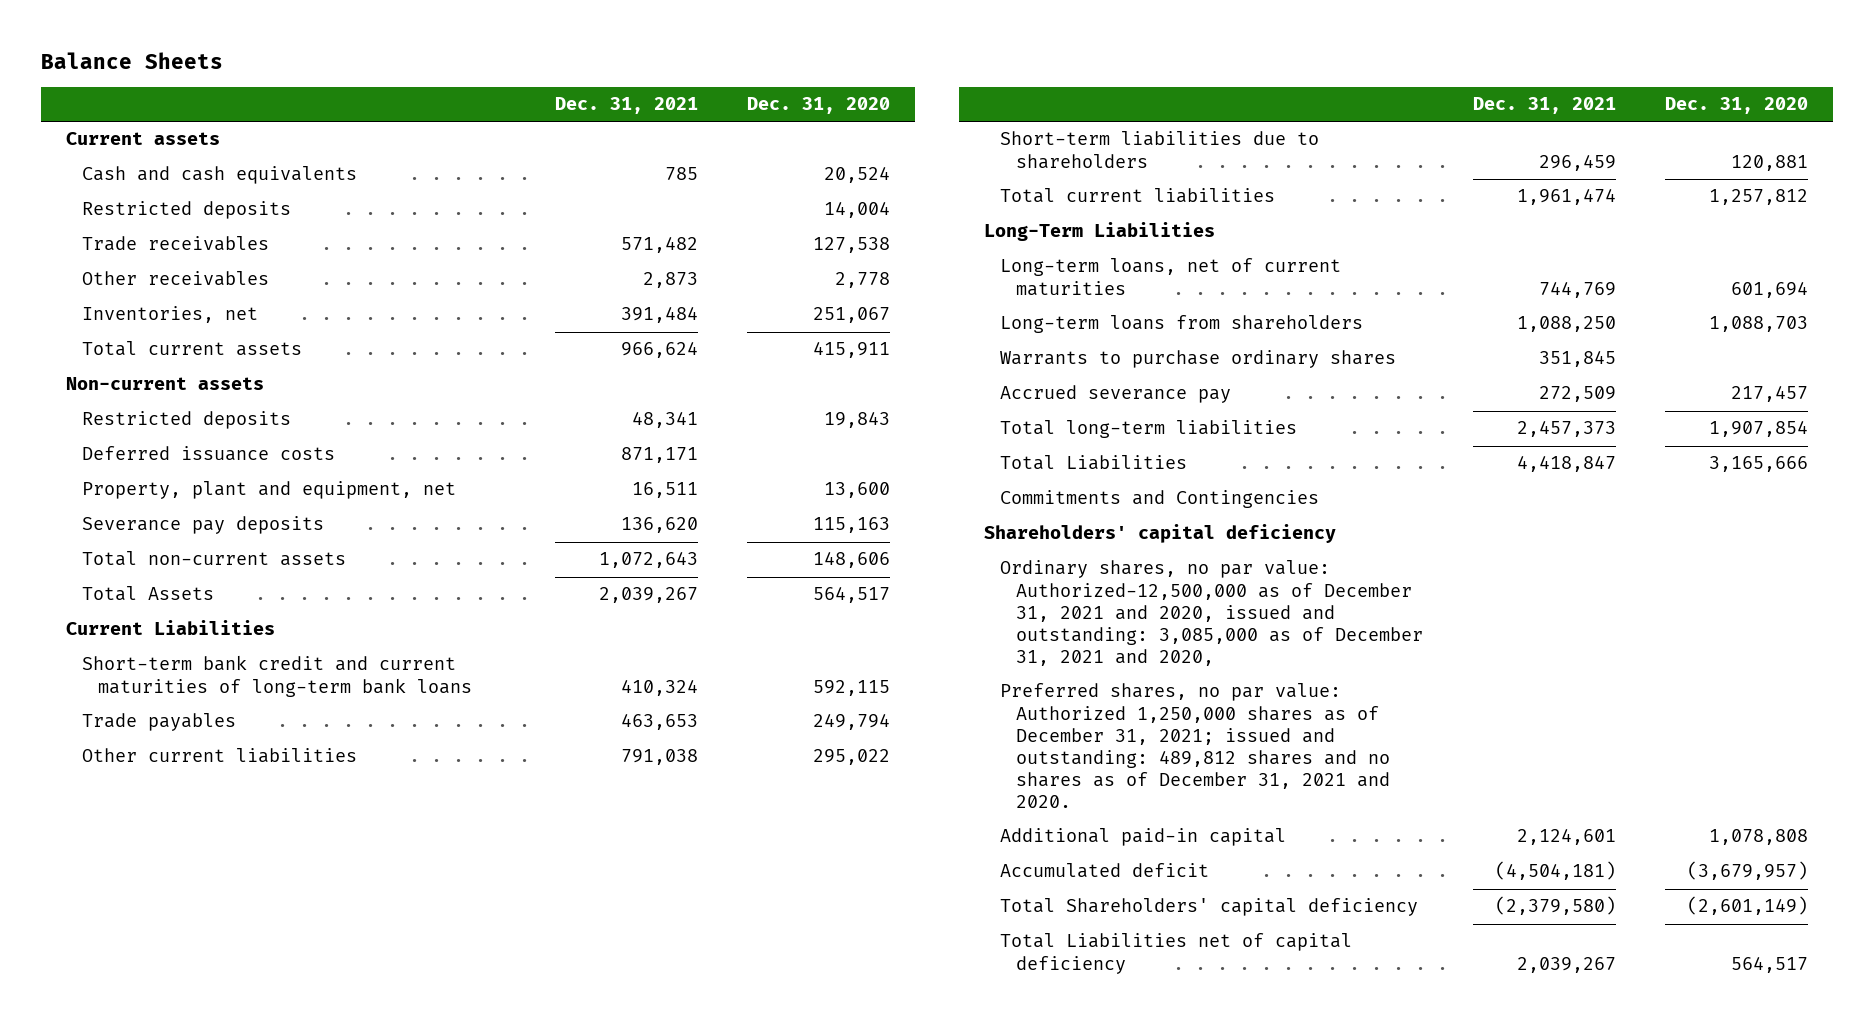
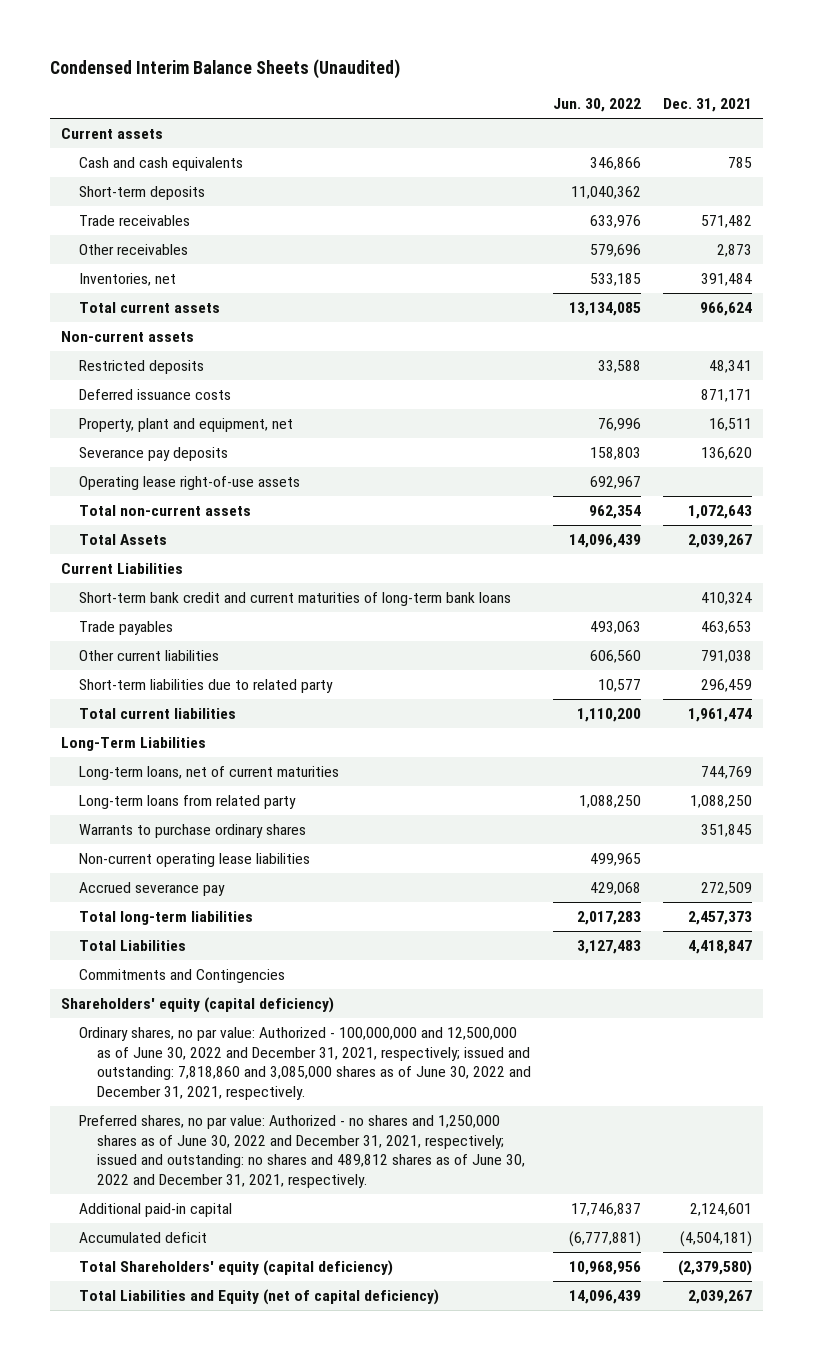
[41,52,224,70] Balance Sheets -> [49,58,400,79] Condensed Interim Balance Sheets (Unaudited)
[747,97,891,115] Dec. 31, 2020 -> none
none -> [552,98,641,113] Jun. 30, 2022
[82,201,292,220] Restricted deposits -> none
none -> [78,186,205,201] Short-term deposits
none -> [78,476,300,491] Operating lease right-of-use assets
[1000,131,1320,169] Short-term liabilities due to shareholders -> [78,679,333,694] Short-term liabilities due to related party
[1000,315,1364,334] Long-term loans from shareholders -> [78,795,296,810] Long-term loans from related party
none -> [78,853,310,868] Non-current operating lease liabilities
[984,524,1337,544] Shareholders' capital deficiency -> [60,997,334,1014] Shareholders' equity (capital deficiency)
[1000,560,1424,666] Ordinary shares, no par value: Authorized-12,500,000 as of December 31, 2021 and 2020, issued and outstanding: 3,085,000 as of December 31, 2021 and 2020, -> [78,1027,531,1100] Ordinary shares, no par value: Authorized - 100,000,000 and 12,500,000 as of June 30, 2022 and December 31, 2021, respectively; issued and outstanding: 7,818,860 and 3,085,000 shares as of June 30, 2022 and December 31, 2021, respectively.
[1000,683,1391,808] Preferred shares, no par value: Authorized 1,250,000 shares as of December 31, 2021; issued and outstanding: 489,812 shares and no shares as of December 31, 2021 and 2020. -> [78,1115,525,1188] Preferred shares, no par value: Authorized - no shares and 1,250,000 shares as of June 30, 2022 and December 31, 2021, respectively; issued and outstanding: no shares and 489,812 shares as of June 30, 2022 and December 31, 2021, respectively.
[1000,898,1419,917] Total Shareholders' capital deficiency -> [78,1260,393,1277] Total Shareholders' equity (capital deficiency)
[1000,933,1353,974] Total Liabilities net of capital deficiency -> [78,1289,439,1306] Total Liabilities and Equity (net of capital deficiency)

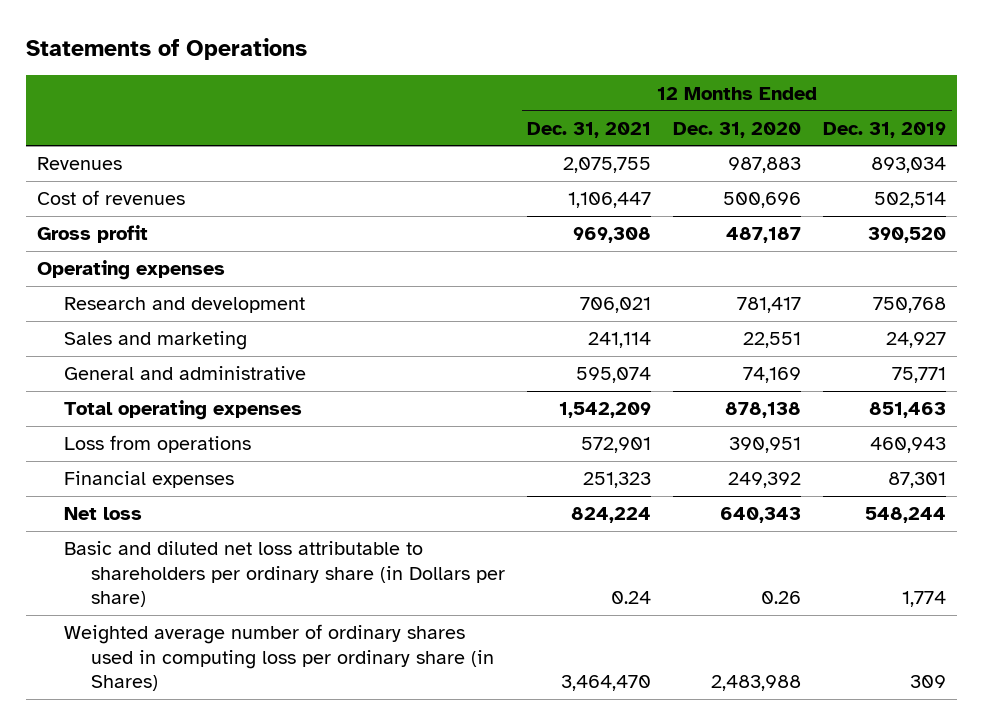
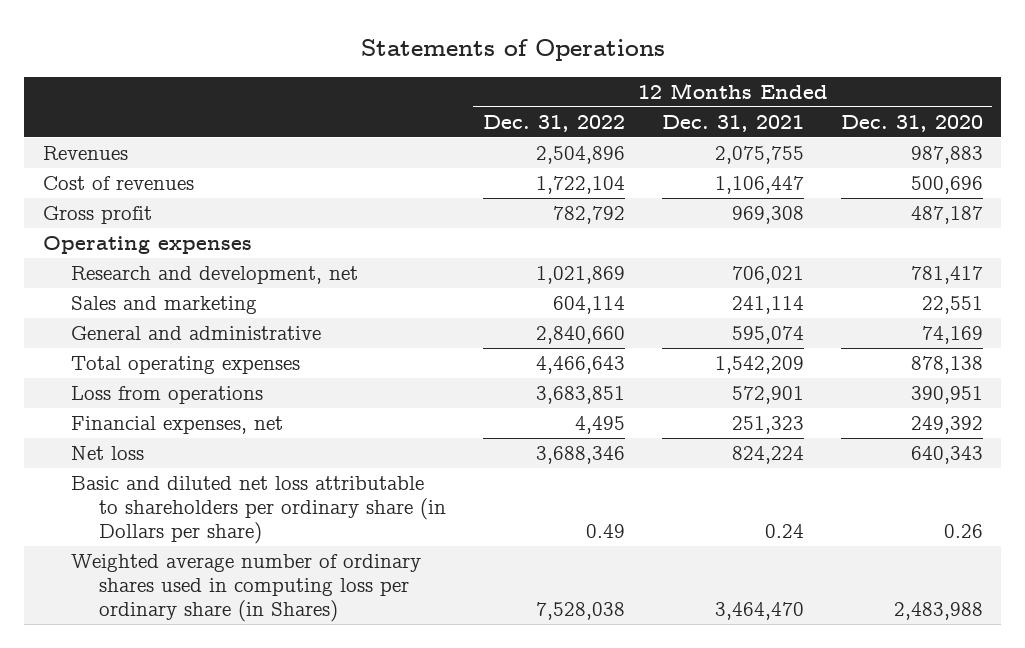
[823,121,947,138] Dec. 31, 2019 -> none
none -> [482,114,625,132] Dec. 31, 2022
[63,297,305,314] Research and development -> [70,266,358,285] Research and development, net
[63,471,234,489] Financial expenses -> [70,416,283,435] Financial expenses, net

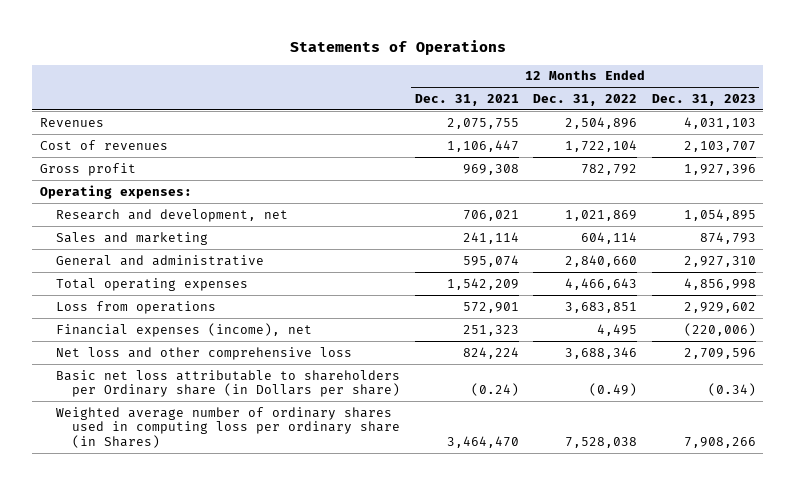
[840,114,983,132] Dec. 31, 2020 -> none
none -> [651,93,756,106] Dec. 31, 2023
[42,236,252,255] Operating expenses -> [39,184,192,199] Operating expenses:
[70,416,283,435] Financial expenses, net -> [56,322,313,337] Financial expenses (income), net
[70,446,144,461] Net loss -> [56,346,353,360] Net loss and other comprehensive loss
[70,476,446,544] Basic and diluted net loss attributable to shareholders per ordinary share (in Dollars per share) -> [56,369,401,398] Basic net loss attributable to shareholders per Ordinary share (in Dollars per share)
[585,523,625,538] 0.49 -> [589,383,638,397] (0.49)
[764,523,804,538] 0.24 -> [470,383,519,397] (0.24)

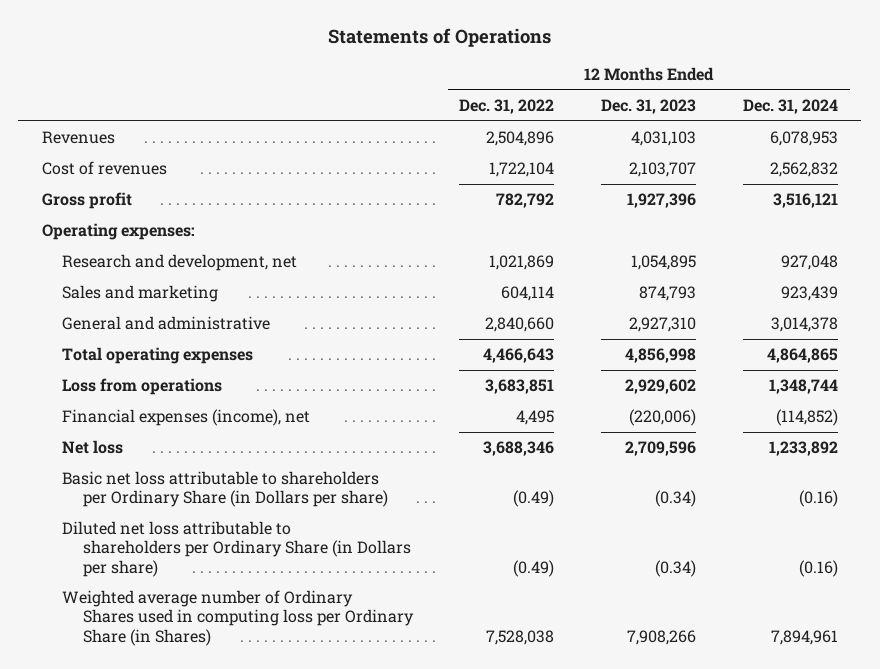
[414,93,519,106] Dec. 31, 2021 -> none
none -> [743,98,839,114] Dec. 31, 2024
[56,346,353,360] Net loss and other comprehensive loss -> [62,440,124,455] Net loss
[56,369,401,398] Basic net loss attributable to shareholders per Ordinary share (in Dollars per share) -> [62,471,388,508] Basic net loss attributable to shareholders per Ordinary Share (in Dollars per share)
none -> [62,521,411,577] Diluted net loss attributable to shareholders per Ordinary Share (in Dollars per share)
[56,406,401,448] Weighted average number of ordinary shares used in computing loss per ordinary share (in Shares) -> [62,590,414,646] Weighted average number of Ordinary Shares used in computing loss per Ordinary Share (in Shares)

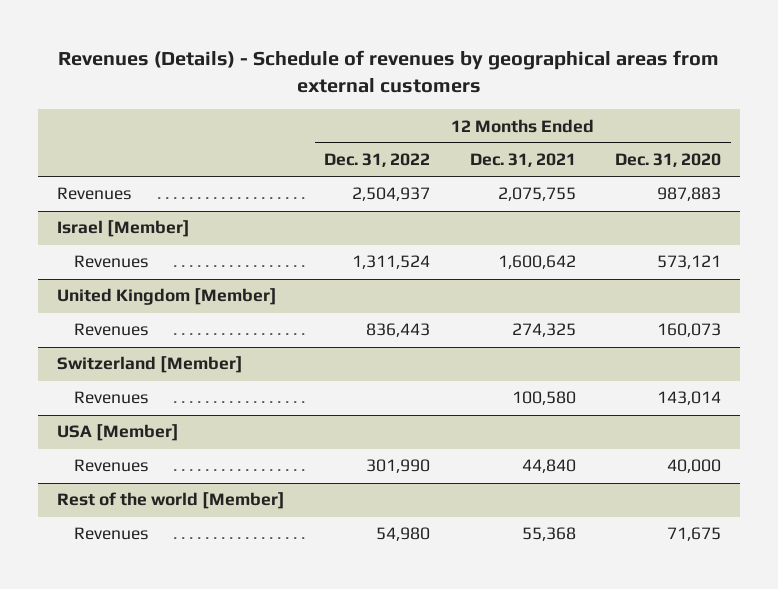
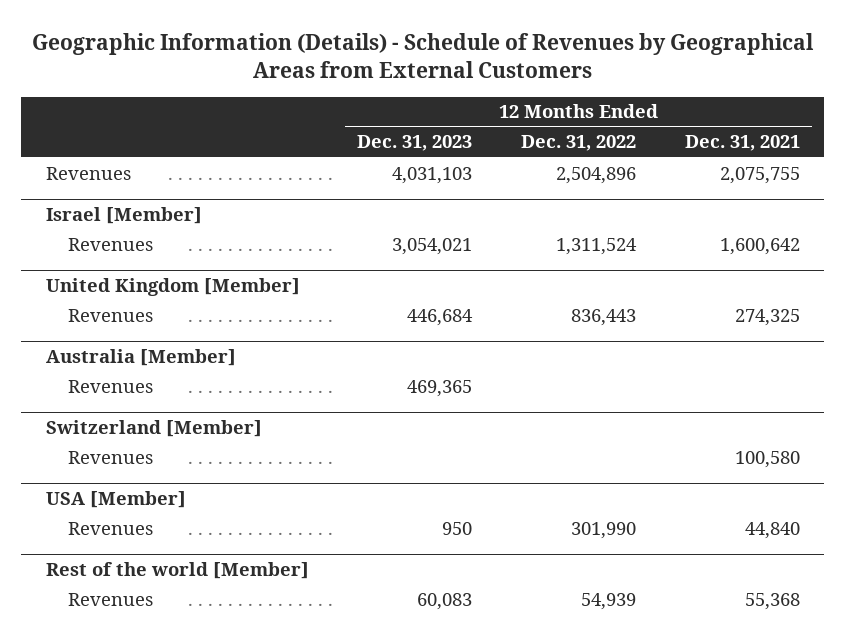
[58,49,720,93] Revenues (Details) - Schedule of revenues by geographical areas from external customers -> [31,32,814,79] Geographic Information (Details) - Schedule of Revenues by Geographical Areas from External Customers
[614,153,721,168] Dec. 31, 2020 -> none
none -> [357,135,473,152] Dec. 31, 2023
[352,187,431,202] 2,504,937 -> [556,166,637,184] 2,504,896
none -> [45,348,236,366] Australia [Member]
none -> [68,379,154,393] Revenues
[376,527,431,542] 54,980 -> [581,592,637,610] 54,939

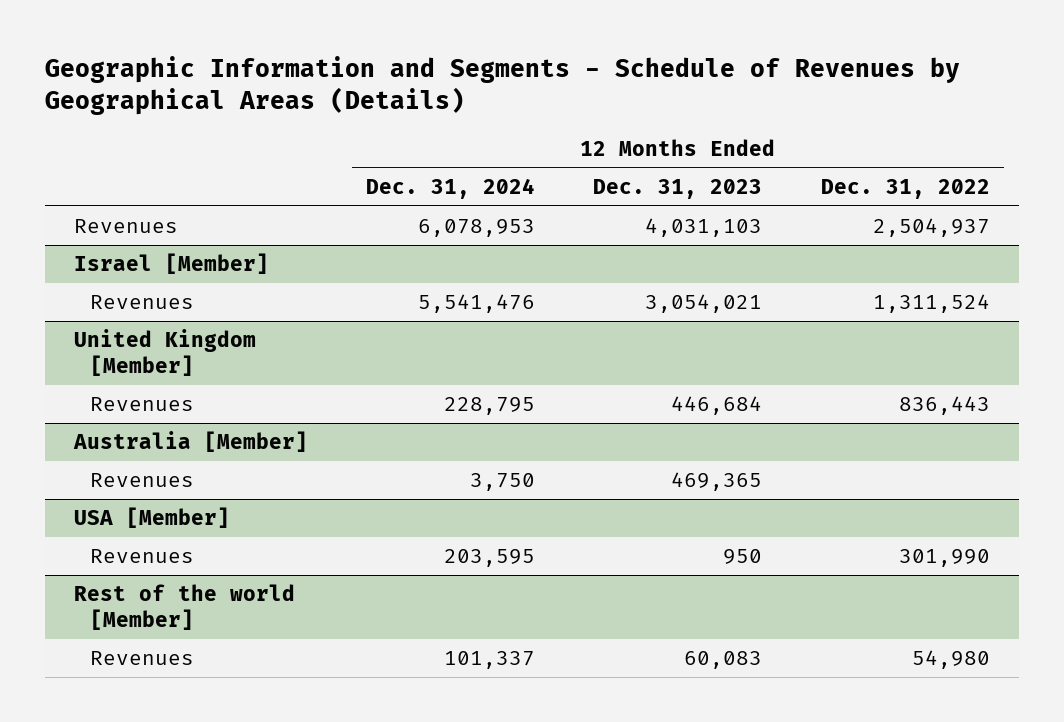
[31,32,814,79] Geographic Information (Details) - Schedule of Revenues by Geographical Areas from External Customers -> [45,56,961,116] Geographic Information and Segments - Schedule of Revenues by Geographical Areas (Details)
[685,135,801,152] Dec. 31, 2021 -> none
none -> [366,178,536,200] Dec. 31, 2024
[556,166,637,184] 2,504,896 -> [872,218,990,238] 2,504,937
[45,419,262,437] Switzerland [Member] -> none
[68,450,154,464] Revenues -> none
[581,592,637,610] 54,939 -> [911,650,990,670] 54,980

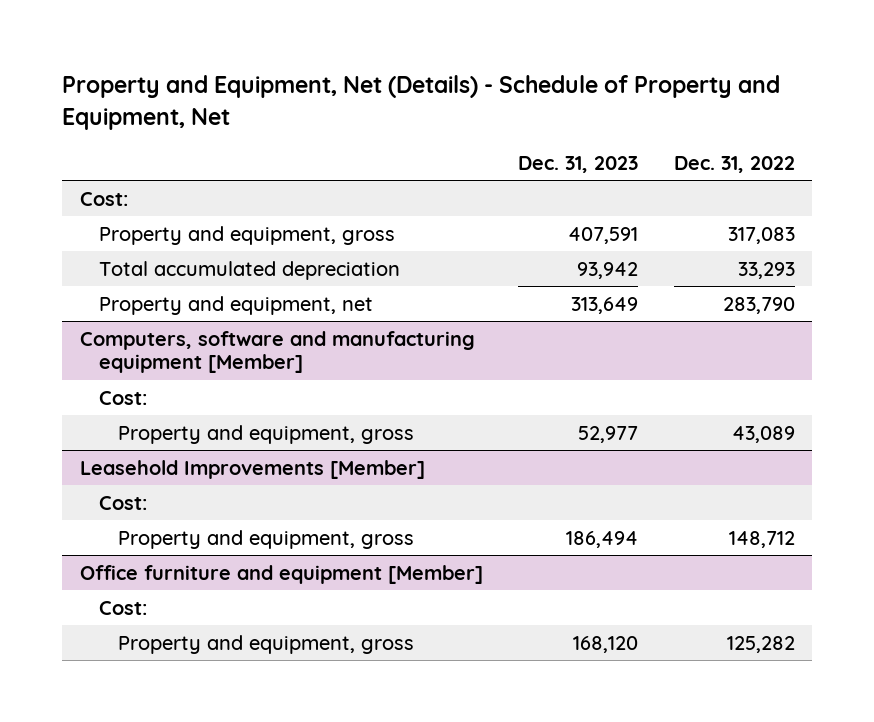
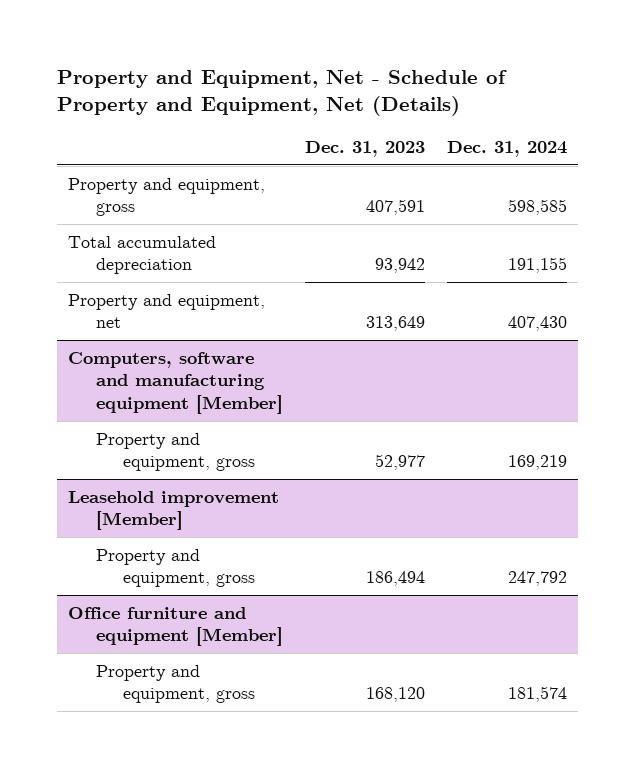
[62,75,781,130] Property and Equipment, Net (Details) - Schedule of Property and Equipment, Net -> [56,70,507,117] Property and Equipment, Net - Schedule of Property and Equipment, Net (Details)
[673,155,795,173] Dec. 31, 2022 -> none
none -> [446,140,567,157] Dec. 31, 2024
[79,191,128,206] Cost: -> none
[99,390,148,405] Cost: -> none
[99,495,148,510] Cost: -> none
[79,459,425,479] Leasehold Improvements [Member] -> [67,491,279,531] Leasehold improvement [Member]
[99,600,148,615] Cost: -> none

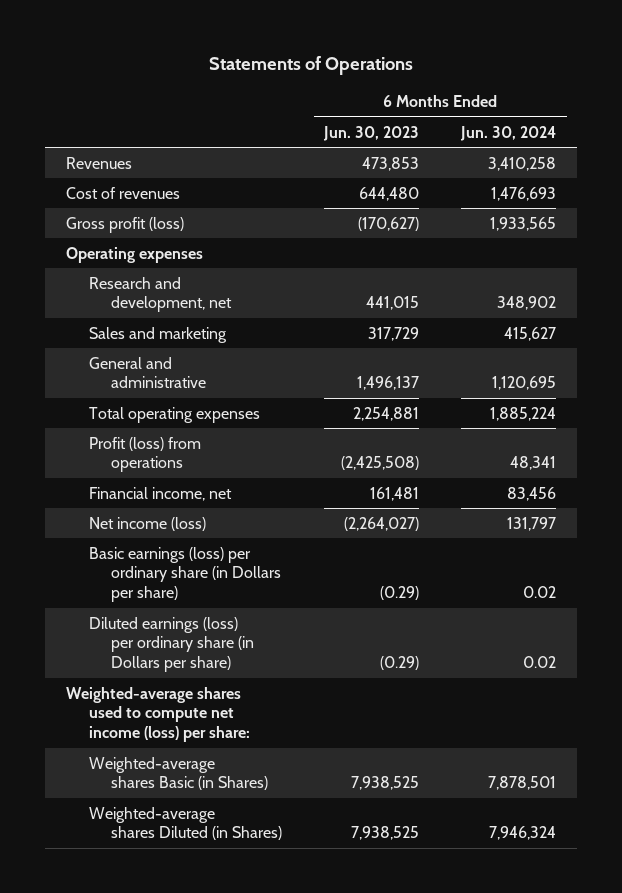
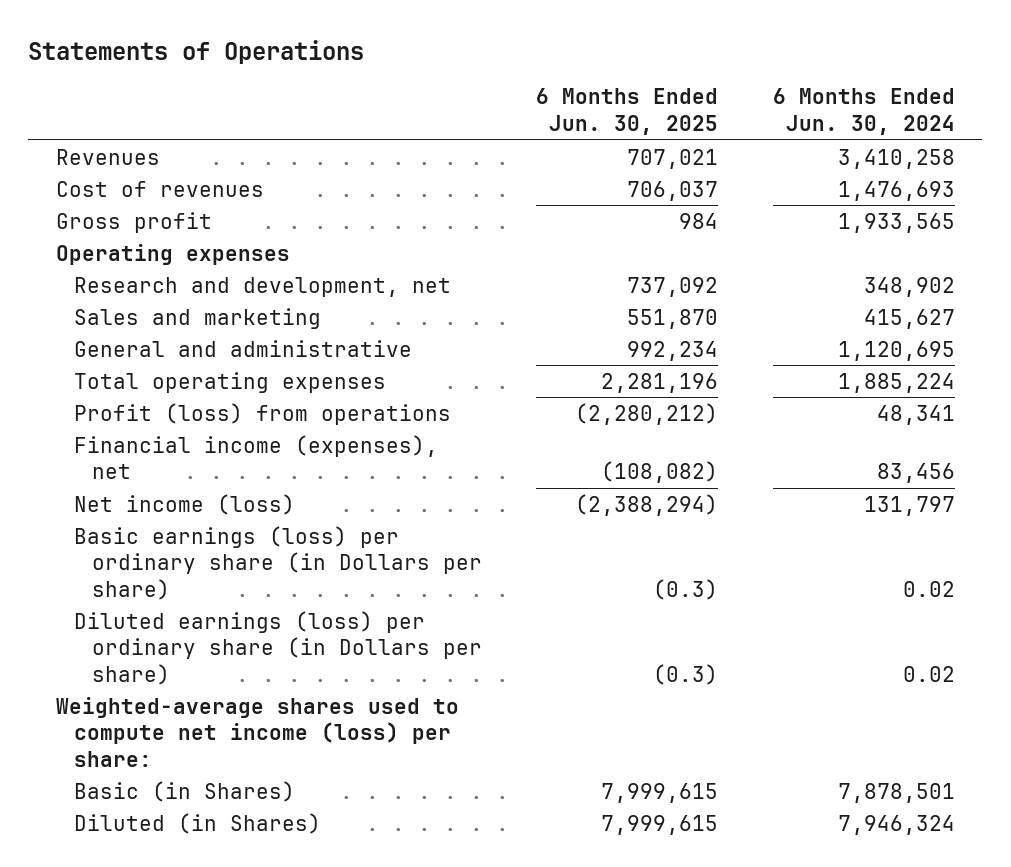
[323,125,420,141] Jun. 30, 2023 -> none
none -> [536,88,719,135] 6 Months Ended Jun. 30, 2025
[66,216,185,233] Gross profit (loss) -> [55,211,212,233] Gross profit
[88,486,232,501] Financial income, net -> [73,434,438,480] Financial income (expenses), net
[88,756,269,791] Weighted-average shares Basic (in Shares) -> [73,780,295,802] Basic (in Shares)
[88,806,283,841] Weighted-average shares Diluted (in Shares) -> [73,812,321,834] Diluted (in Shares)

